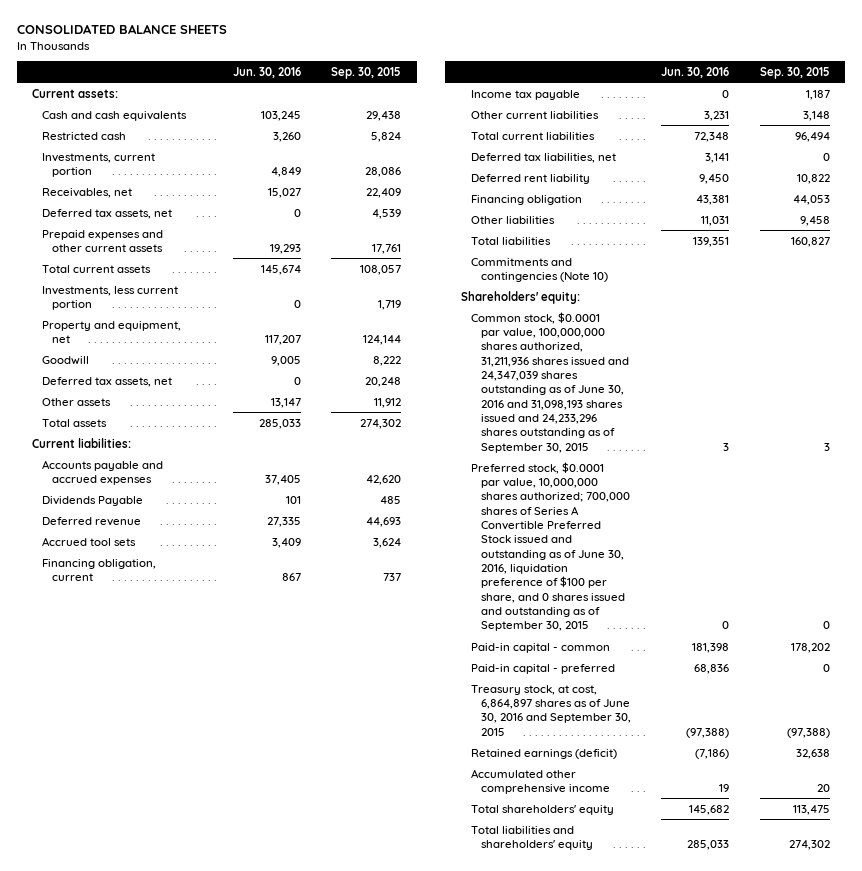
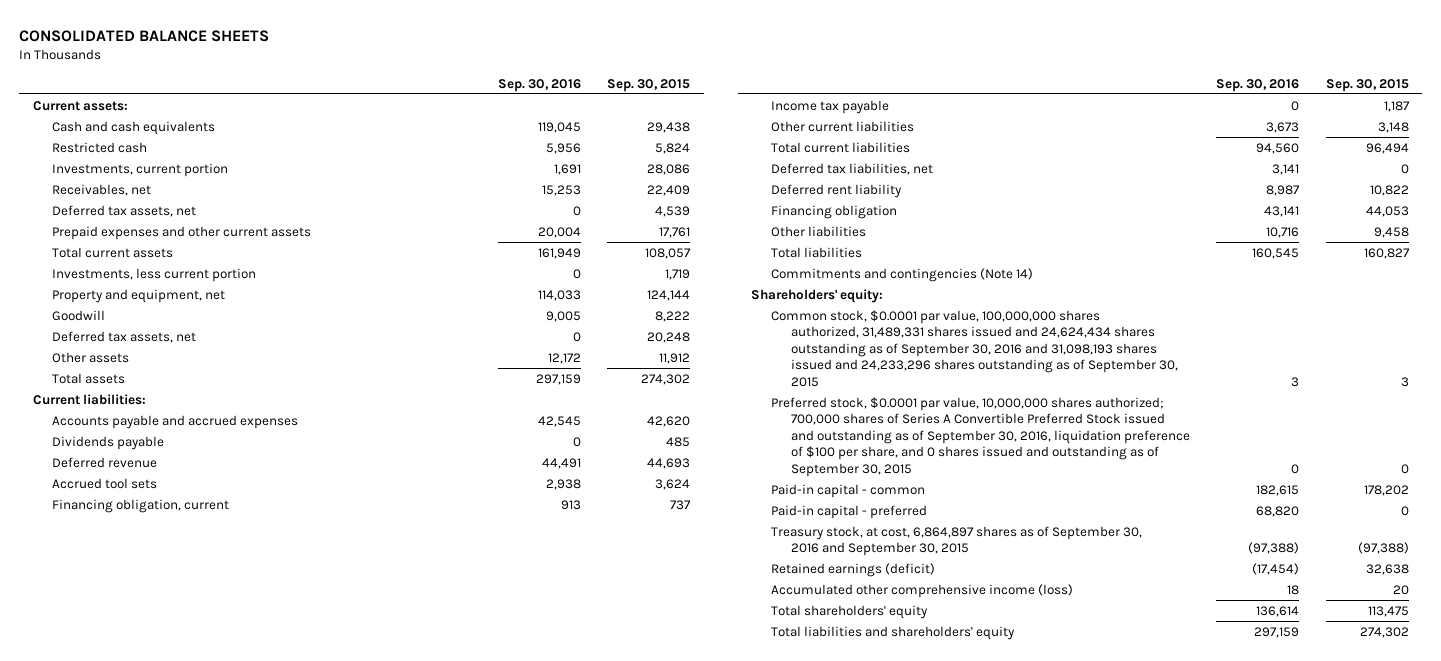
[232,66,301,78] Jun. 30, 2016 -> none
none -> [497,78,581,92] Sep. 30, 2016
[42,495,144,506] Dividends Payable -> [52,435,165,450] Dividends payable
[470,257,608,282] Commitments and contingencies (Note 10) -> [770,267,1033,282] Commitments and contingencies (Note 14)
[470,311,629,453] Common stock, $0.0001 par value, 100,000,000 shares authorized, 31,211,936 shares issued and 24,347,039 shares outstanding as of June 30, 2016 and 31,098,193 shares issued and 24,233,296 shares outstanding as of September 30, 2015 -> [770,309,1178,387] Common stock, $0.0001 par value, 100,000,000 shares authorized, 31,489,331 shares issued and 24,624,434 shares outstanding as of September 30, 2016 and 31,098,193 shares issued and 24,233,296 shares outstanding as of September 30, 2015
[470,461,630,632] Preferred stock, $0.0001 par value, 10,000,000 shares authorized; 700,000 shares of Series A Convertible Preferred Stock issued and outstanding as of June 30, 2016, liquidation preference of $100 per share, and 0 shares issued and outstanding as of September 30, 2015 -> [770,396,1190,477] Preferred stock, $0.0001 par value, 10,000,000 shares authorized; 700,000 shares of Series A Convertible Preferred Stock issued and outstanding as of September 30, 2016, liquidation preference of $100 per share, and 0 shares issued and outstanding as of September 30, 2015
[470,684,631,736] Treasury stock, at cost, 6,864,897 shares as of June 30, 2016 and September 30, 2015 -> [770,525,1142,557] Treasury stock, at cost, 6,864,897 shares as of September 30, 2016 and September 30, 2015
[470,768,610,794] Accumulated other comprehensive income -> [770,583,1073,598] Accumulated other comprehensive income (loss)

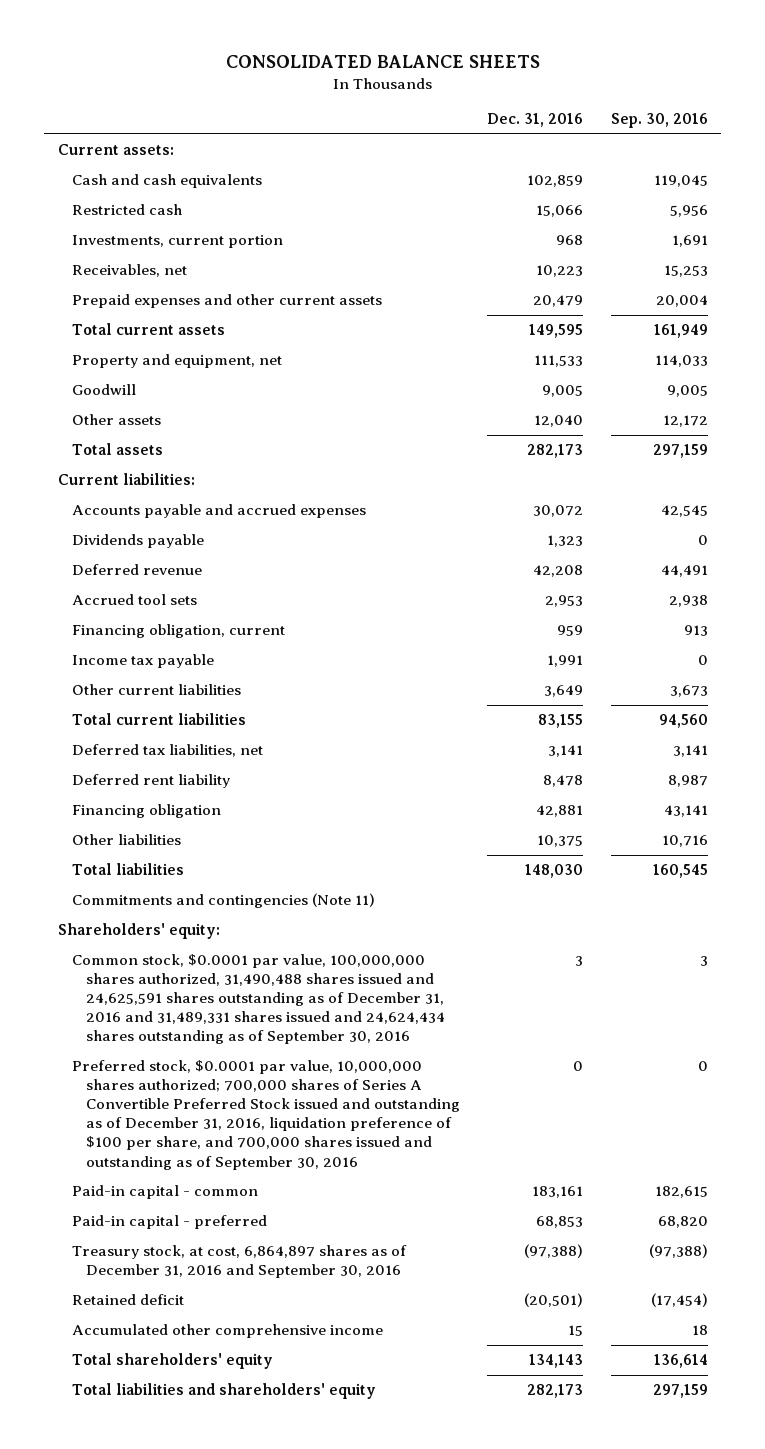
[607,78,691,92] Sep. 30, 2015 -> none
none -> [487,113,584,128] Dec. 31, 2016
[52,204,197,217] Deferred tax assets, net -> none
[52,267,257,282] Investments, less current portion -> none
[52,330,197,343] Deferred tax assets, net -> none
[770,267,1033,282] Commitments and contingencies (Note 14) -> [71,893,375,909] Commitments and contingencies (Note 11)
[770,309,1178,387] Common stock, $0.0001 par value, 100,000,000 shares authorized, 31,489,331 shares issued and 24,624,434 shares outstanding as of September 30, 2016 and 31,098,193 shares issued and 24,233,296 shares outstanding as of September 30, 2015 -> [71,954,445,1045] Common stock, $0.0001 par value, 100,000,000 shares authorized, 31,490,488 shares issued and 24,625,591 shares outstanding as of December 31, 2016 and 31,489,331 shares issued and 24,624,434 shares outstanding as of September 30, 2016
[770,396,1190,477] Preferred stock, $0.0001 par value, 10,000,000 shares authorized; 700,000 shares of Series A Convertible Preferred Stock issued and outstanding as of September 30, 2016, liquidation preference of $100 per share, and 0 shares issued and outstanding as of September 30, 2015 -> [71,1060,460,1170] Preferred stock, $0.0001 par value, 10,000,000 shares authorized; 700,000 shares of Series A Convertible Preferred Stock issued and outstanding as of December 31, 2016, liquidation preference of $100 per share, and 700,000 shares issued and outstanding as of September 30, 2016
[770,525,1142,557] Treasury stock, at cost, 6,864,897 shares as of September 30, 2016 and September 30, 2015 -> [71,1245,407,1279] Treasury stock, at cost, 6,864,897 shares as of December 31, 2016 and September 30, 2016
[770,562,935,577] Retained earnings (deficit) -> [71,1294,184,1306] Retained deficit
[770,583,1073,598] Accumulated other comprehensive income (loss) -> [71,1324,383,1339] Accumulated other comprehensive income

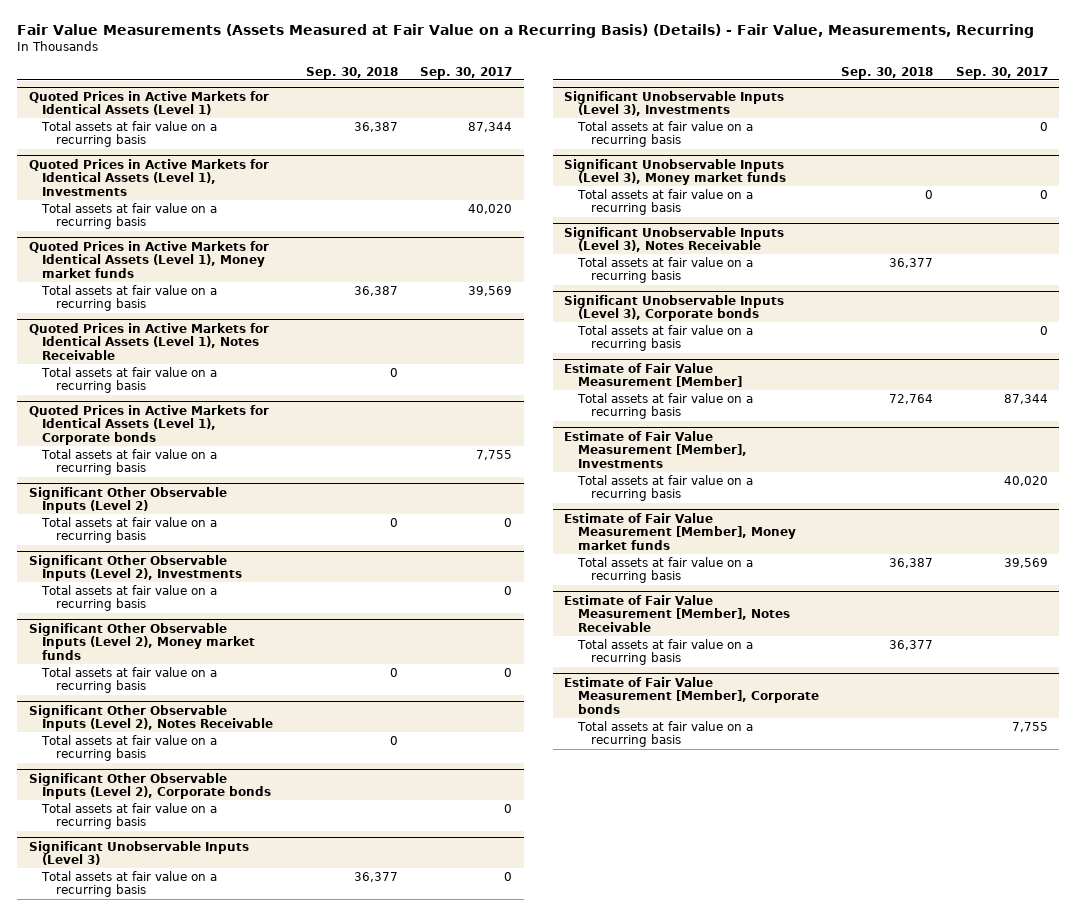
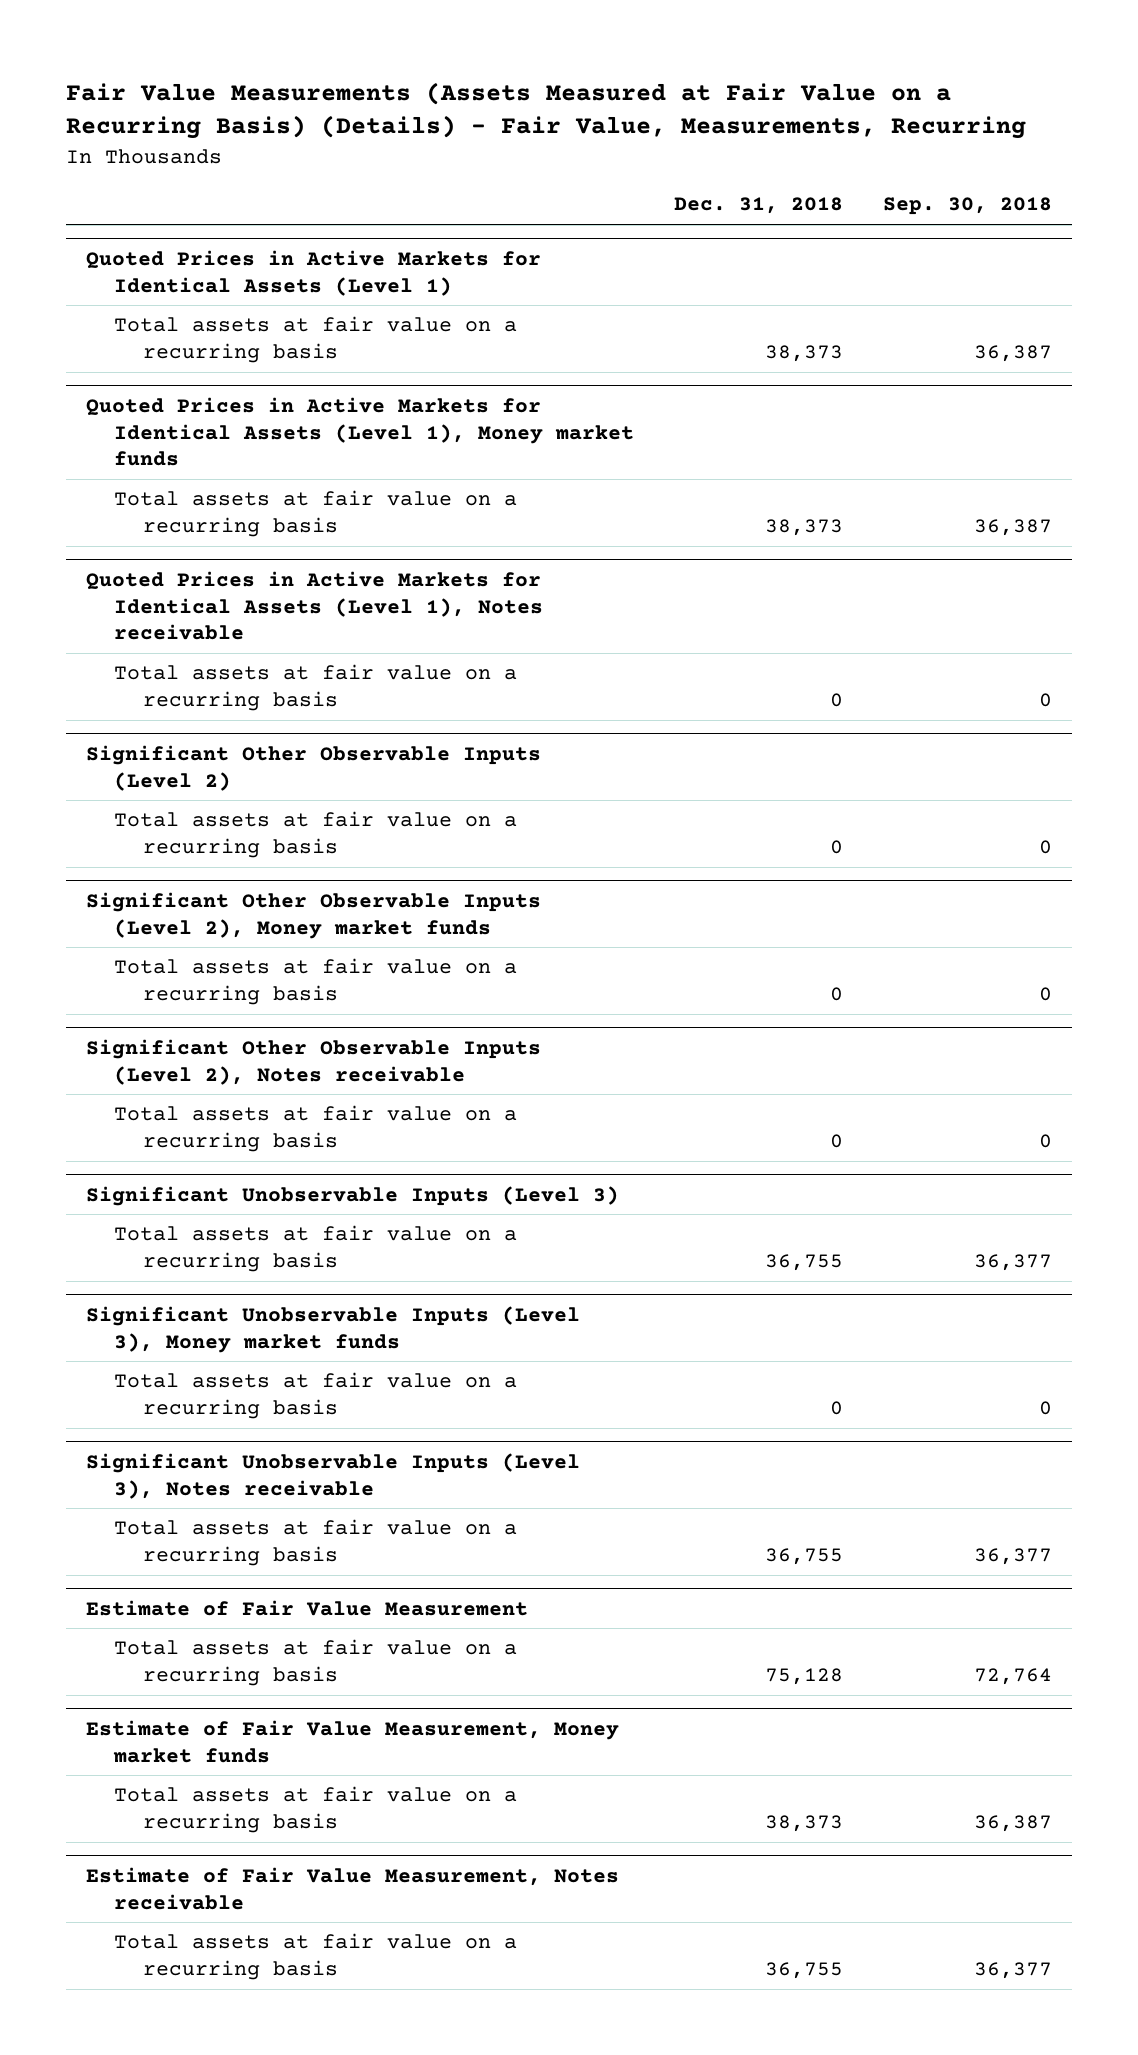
[420,66,513,79] Sep. 30, 2017 -> none
none -> [674,197,844,215] Dec. 31, 2018
[28,158,269,196] Quoted Prices in Active Markets for Identical Assets (Level 1), Investments -> none
[41,202,218,230] Total assets at fair value on a recurring basis -> none
[28,322,269,360] Quoted Prices in Active Markets for Identical Assets (Level 1), Notes Receivable -> [86,570,544,641] Quoted Prices in Active Markets for Identical Assets (Level 1), Notes receivable
[28,404,269,445] Quoted Prices in Active Markets for Identical Assets (Level 1), Corporate bonds -> none
[41,448,218,476] Total assets at fair value on a recurring basis -> none
[28,554,243,582] Significant Other Observable Inputs (Level 2), Investments -> none
[41,584,218,612] Total assets at fair value on a recurring basis -> none
[28,704,274,732] Significant Other Observable Inputs (Level 2), Notes Receivable -> [86,1038,542,1085] Significant Other Observable Inputs (Level 2), Notes receivable
[28,772,272,800] Significant Other Observable Inputs (Level 2), Corporate bonds -> none
[41,802,218,830] Total assets at fair value on a recurring basis -> none
[564,90,785,117] Significant Unobservable Inputs (Level 3), Investments -> none
[576,120,753,148] Total assets at fair value on a recurring basis -> none
[564,226,785,253] Significant Unobservable Inputs (Level 3), Notes Receivable -> [86,1452,581,1499] Significant Unobservable Inputs (Level 3), Notes receivable
[564,294,785,322] Significant Unobservable Inputs (Level 3), Corporate bonds -> none
[576,324,753,352] Total assets at fair value on a recurring basis -> none
[564,362,742,388] Estimate of Fair Value Measurement [Member] -> [86,1599,529,1616] Estimate of Fair Value Measurement
[564,430,747,468] Estimate of Fair Value Measurement [Member], Investments -> none
[576,474,753,502] Total assets at fair value on a recurring basis -> none
[564,512,796,550] Estimate of Fair Value Measurement [Member], Money market funds -> [86,1719,620,1763] Estimate of Fair Value Measurement, Money market funds
[564,594,790,632] Estimate of Fair Value Measurement [Member], Notes Receivable -> [86,1866,620,1910] Estimate of Fair Value Measurement, Notes receivable
[564,676,819,714] Estimate of Fair Value Measurement [Member], Corporate bonds -> none
[576,720,753,748] Total assets at fair value on a recurring basis -> none

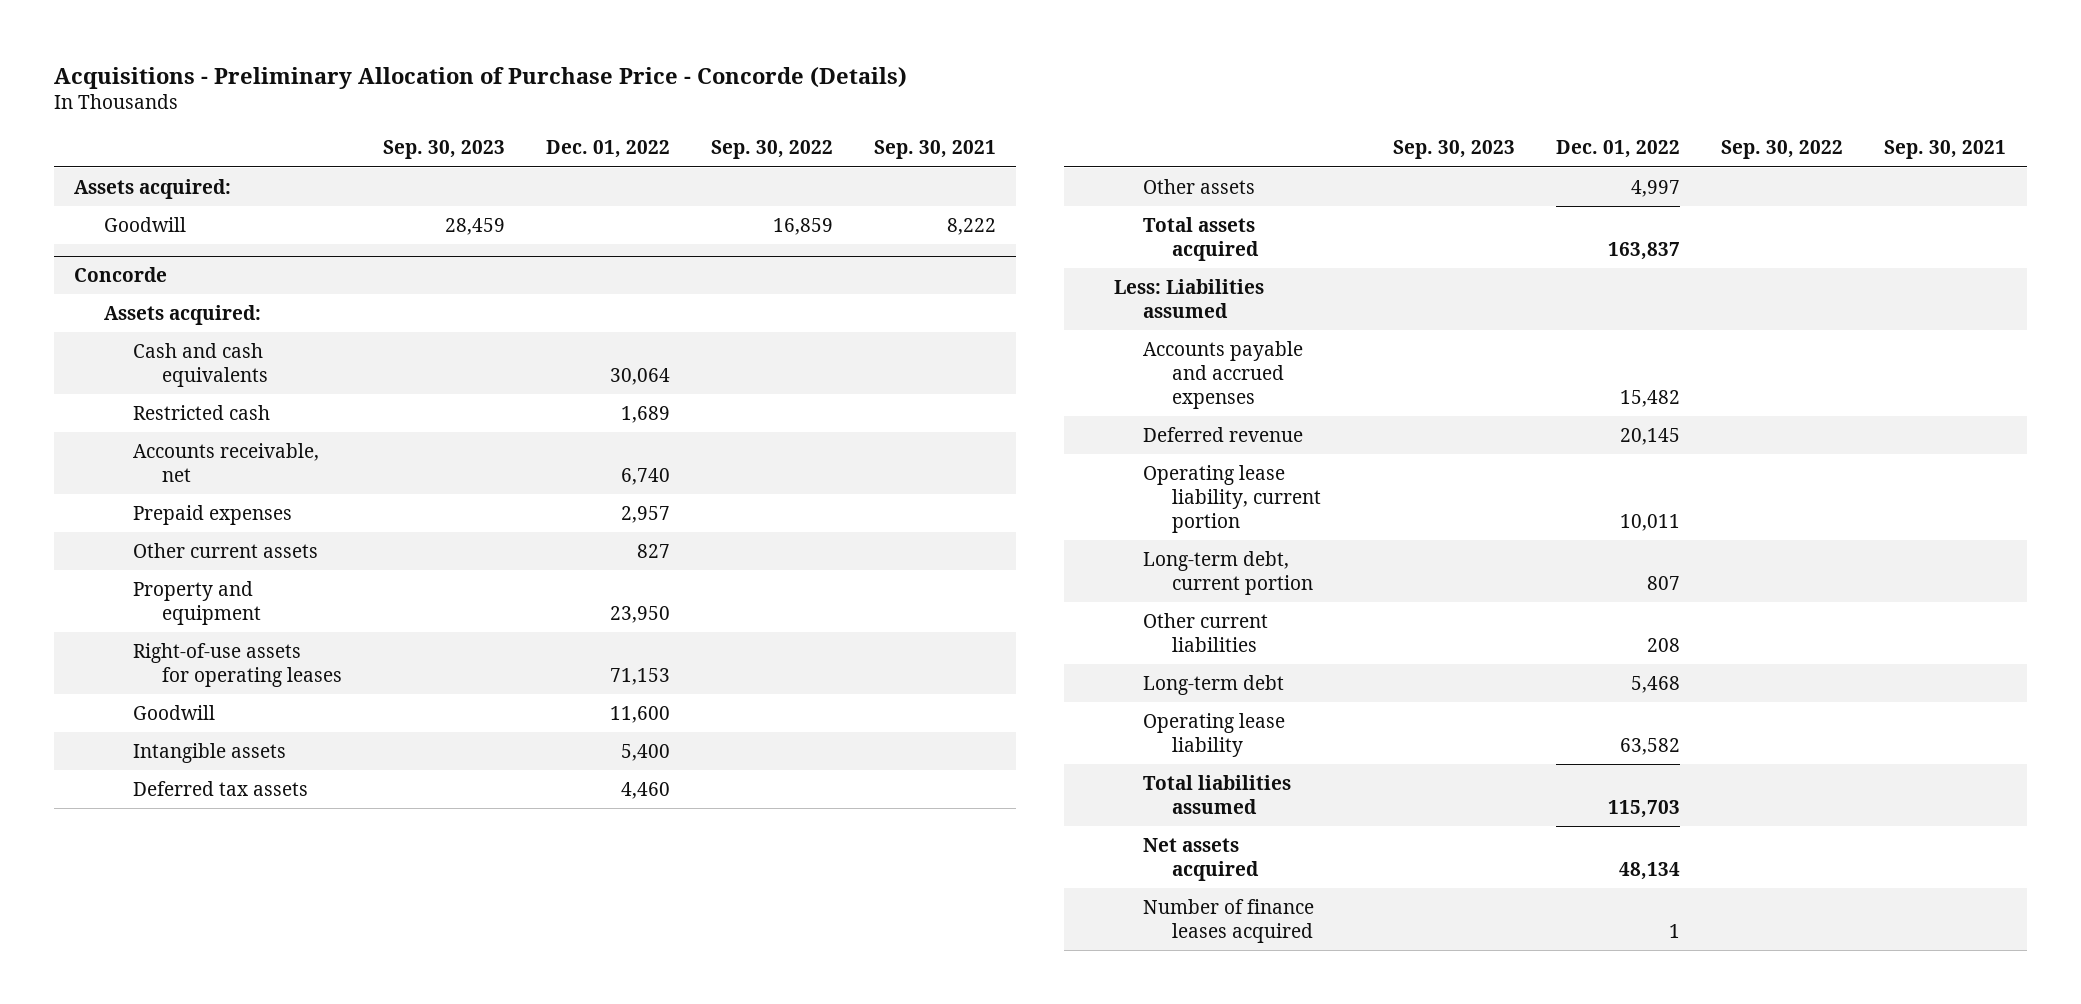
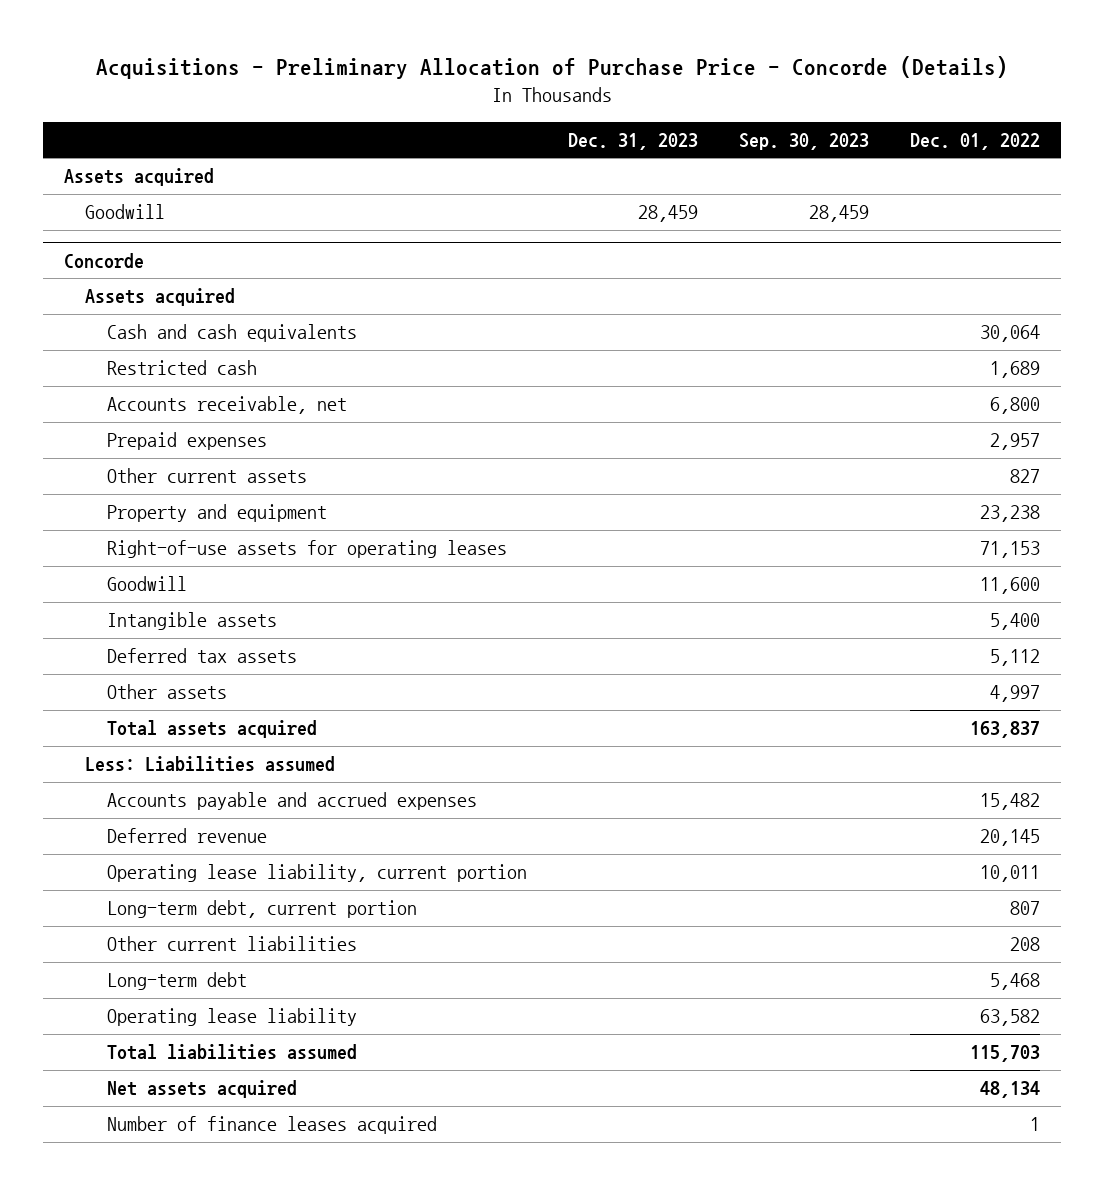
[710,140,833,160] Sep. 30, 2022 -> none
[873,140,996,160] Sep. 30, 2021 -> none
none -> [568,132,699,150] Dec. 31, 2023
[74,178,232,199] Assets acquired: -> [63,168,214,187] Assets acquired
[103,304,261,325] Assets acquired: -> [85,288,236,307] Assets acquired
[620,468,670,486] 6,740 -> [990,397,1041,415] 6,800
[609,606,670,624] 23,950 -> [980,505,1041,523] 23,238
[620,781,670,799] 4,460 -> [990,649,1041,667] 5,112

